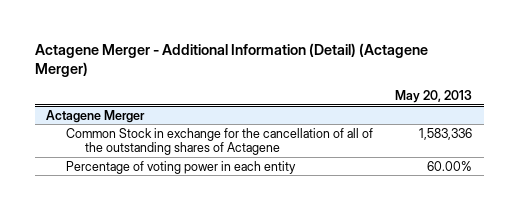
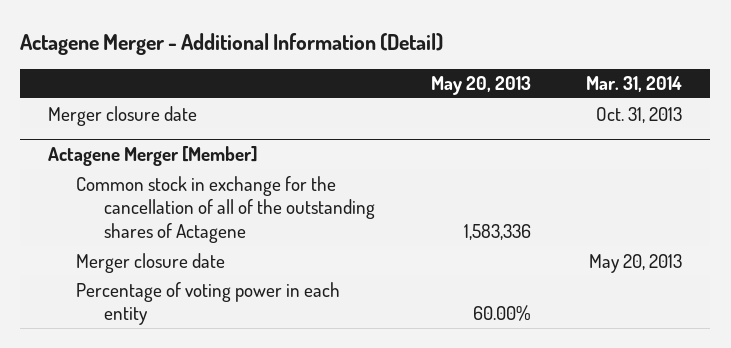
[35,42,429,78] Actagene Merger - Additional Information (Detail) (Actagene Merger) -> [20,32,444,55] Actagene Merger - Additional Information (Detail)
none -> [586,76,683,93] Mar. 31, 2014
none -> [48,105,198,126] Merger closure date
[46,109,146,123] Actagene Merger -> [48,146,259,167] Actagene Merger [Member]
[65,127,373,156] Common Stock in exchange for the cancellation of all of the outstanding shares of Actagene -> [76,175,376,243] Common stock in exchange for the cancellation of all of the outstanding shares of Actagene
none -> [76,252,226,273] Merger closure date

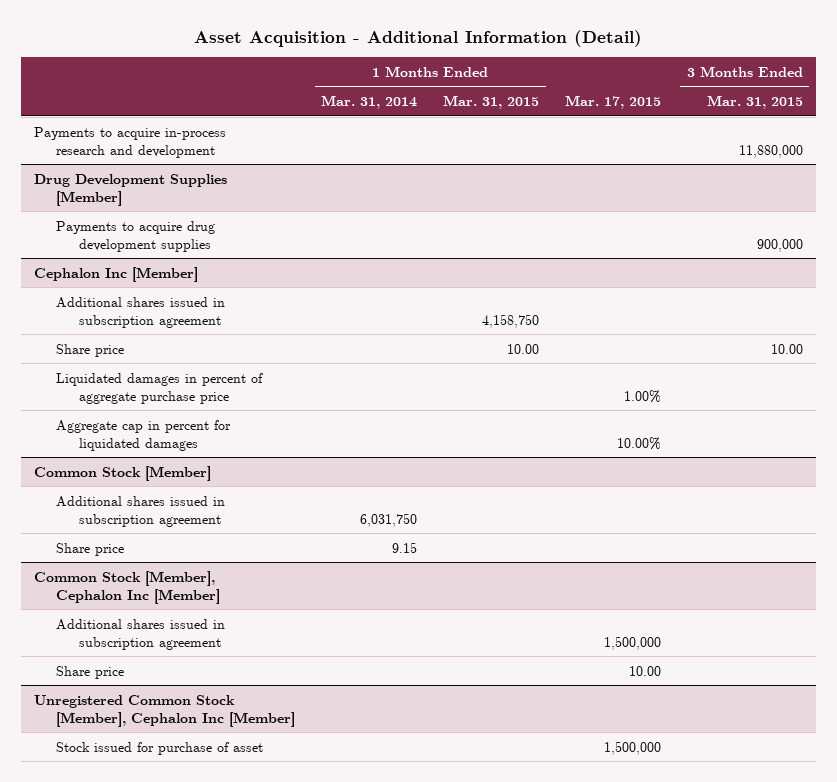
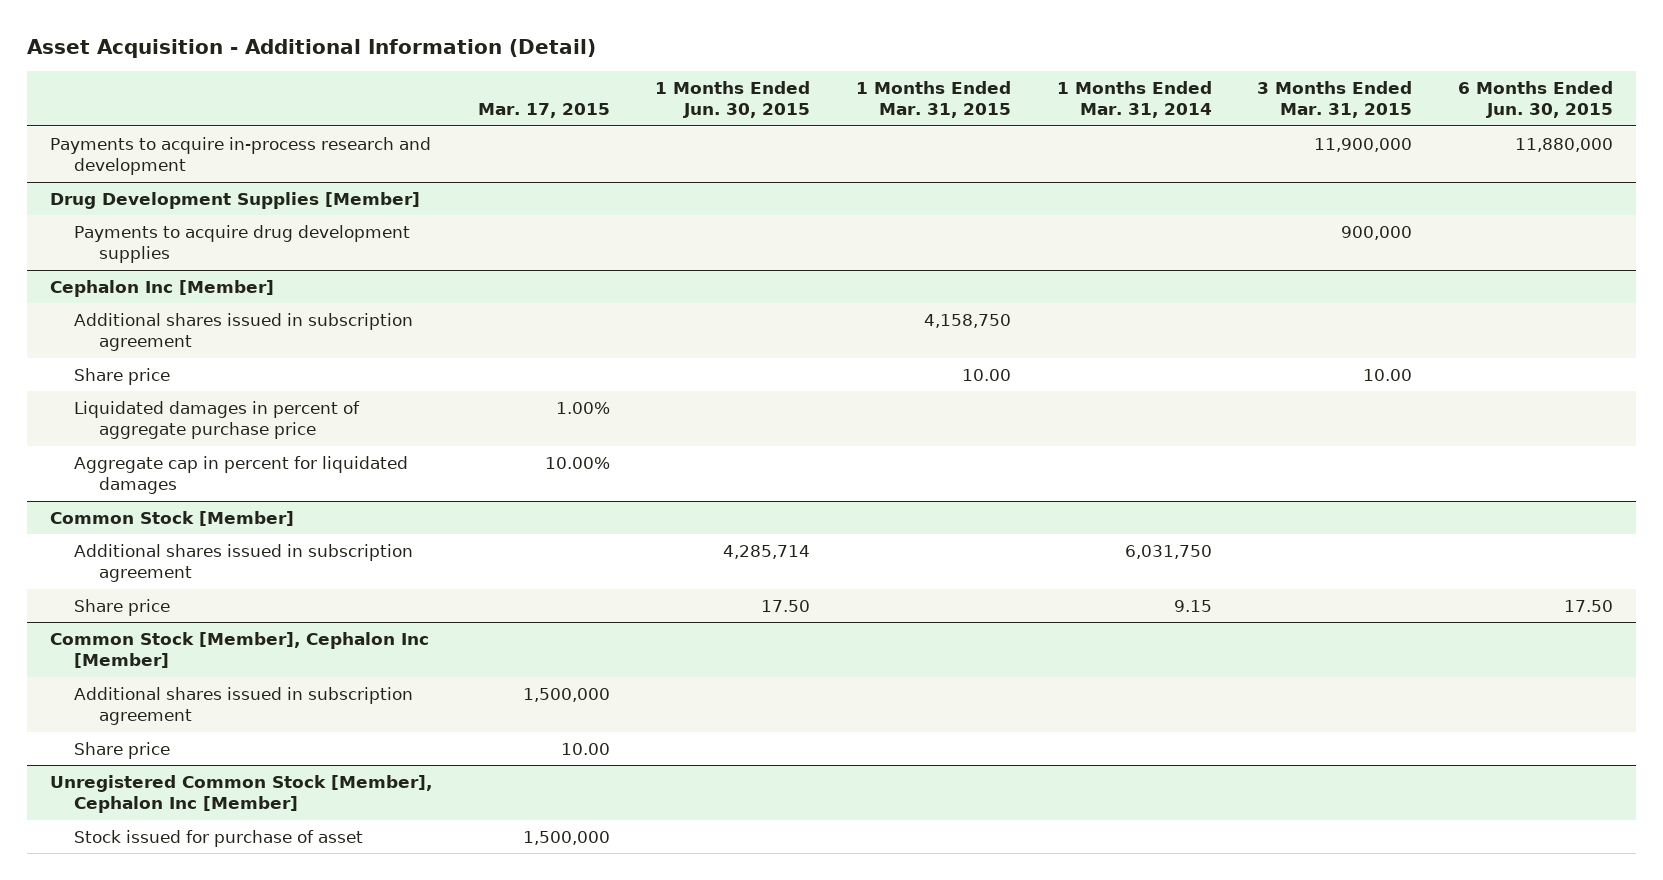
none -> [655,80,811,119] 1 Months Ended Jun. 30, 2015
none -> [1458,80,1614,119] 6 Months Ended Jun. 30, 2015
[738,144,803,158] 11,880,000 -> [1314,137,1413,152] 11,900,000

